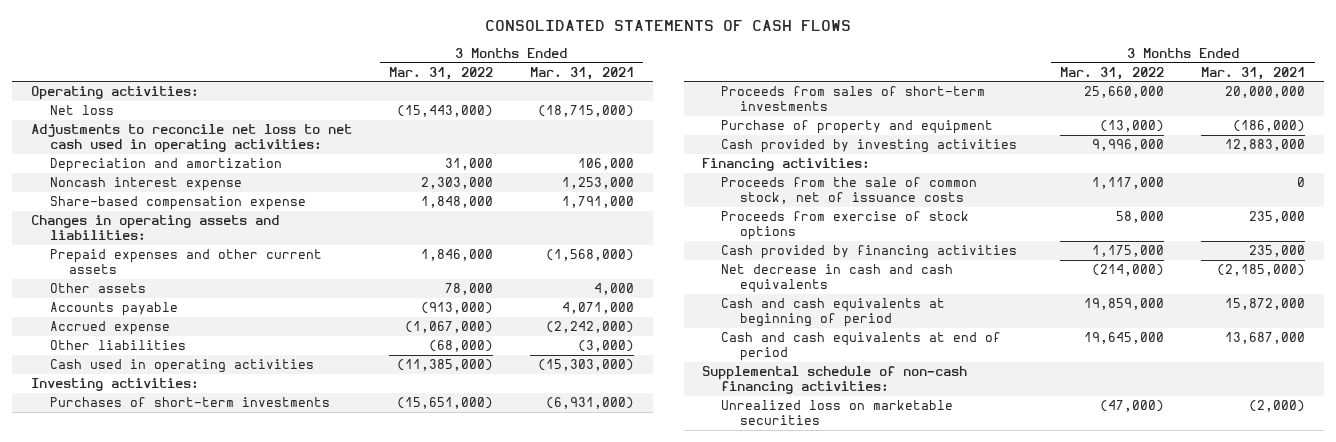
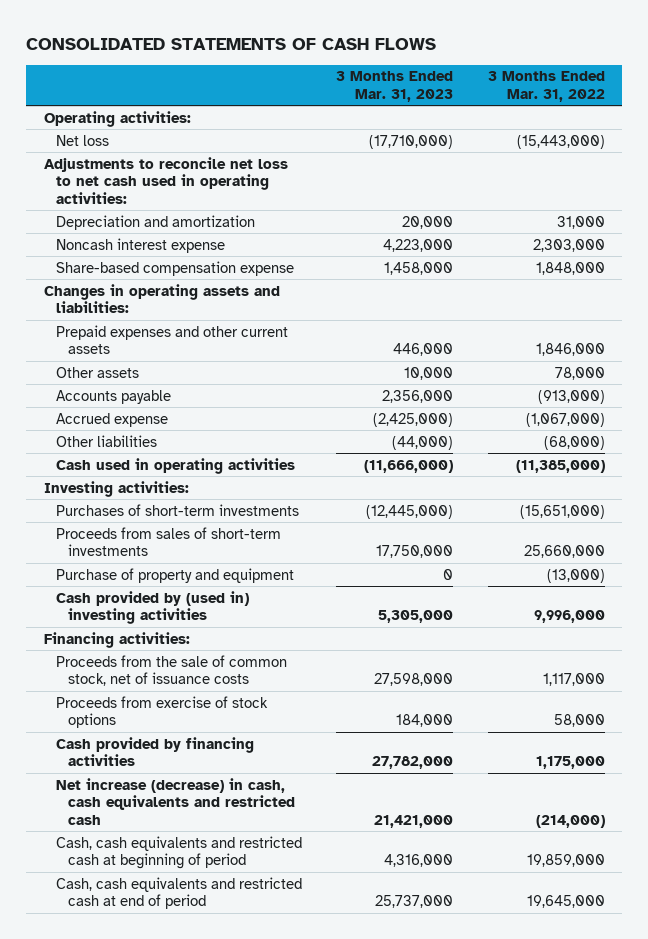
[529,66,634,80] Mar. 31, 2021 -> none
none -> [336,71,454,102] 3 Months Ended Mar. 31, 2023
[721,139,1018,154] Cash provided by investing activities -> [55,590,249,625] Cash provided by (used in) investing activities
[702,366,968,394] Supplemental schedule of non-cash financing activities: -> none
[721,400,954,425] Unrealized loss on marketable securities -> none
[721,264,954,293] Net decrease in cash and cash equivalents -> [55,777,295,825] Net increase (decrease) in cash, cash equivalents and restricted cash
[721,298,946,327] Cash and cash equivalents at beginning of period -> [55,835,302,870] Cash, cash equivalents and restricted cash at beginning of period
[721,332,1002,361] Cash and cash equivalents at end of period -> [55,876,302,910] Cash, cash equivalents and restricted cash at end of period

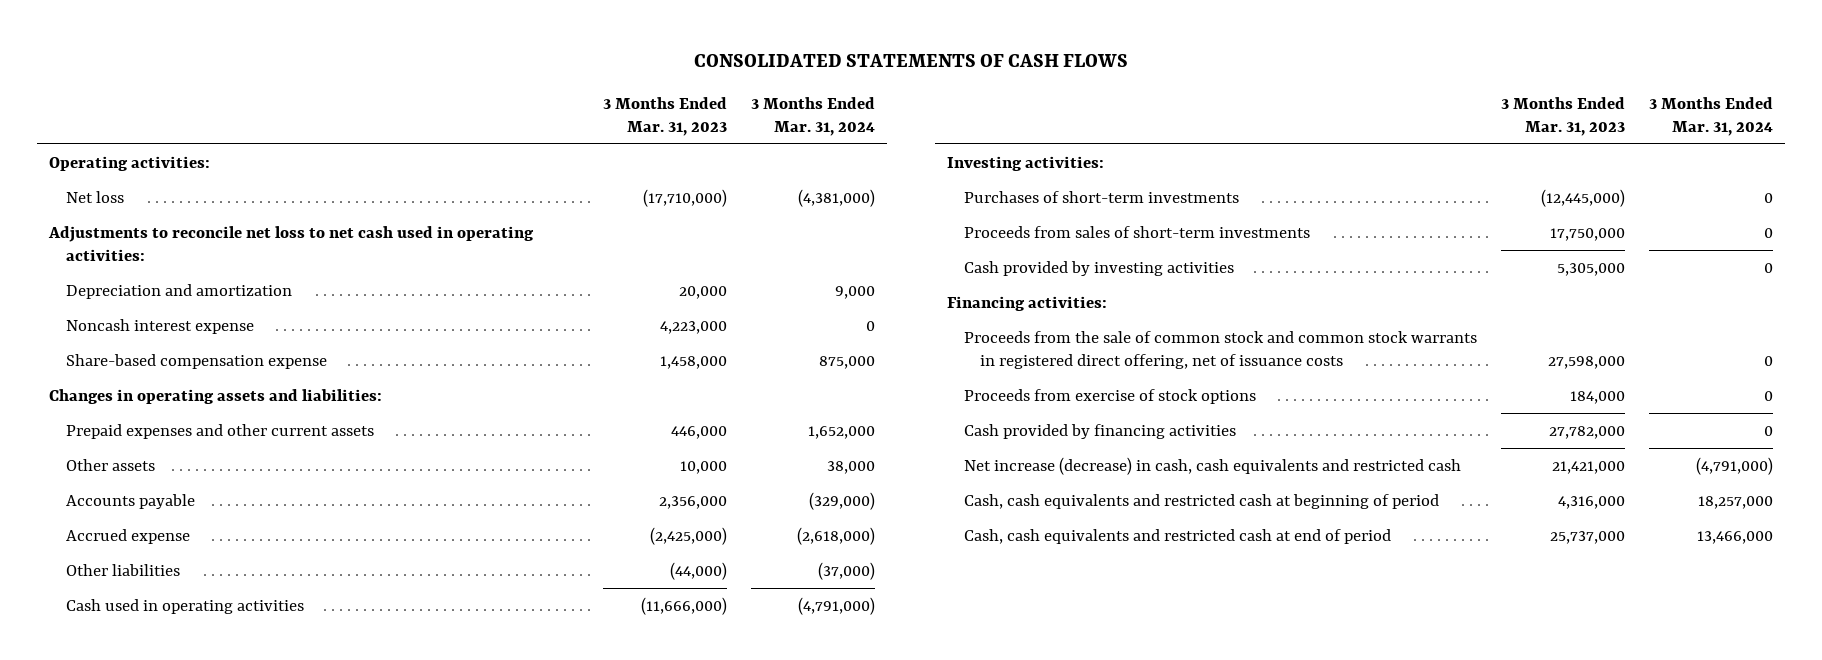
[487,71,605,102] 3 Months Ended Mar. 31, 2022 -> none
none -> [751,96,876,137] 3 Months Ended Mar. 31, 2024
[55,567,294,583] Purchase of property and equipment -> none
[55,590,249,625] Cash provided by (used in) investing activities -> [963,260,1234,276] Cash provided by investing activities
[55,654,287,687] Proceeds from the sale of common stock, net of issuance costs -> [963,330,1477,370] Proceeds from the sale of common stock and common stock warrants in registered direct offering, net of issuance costs

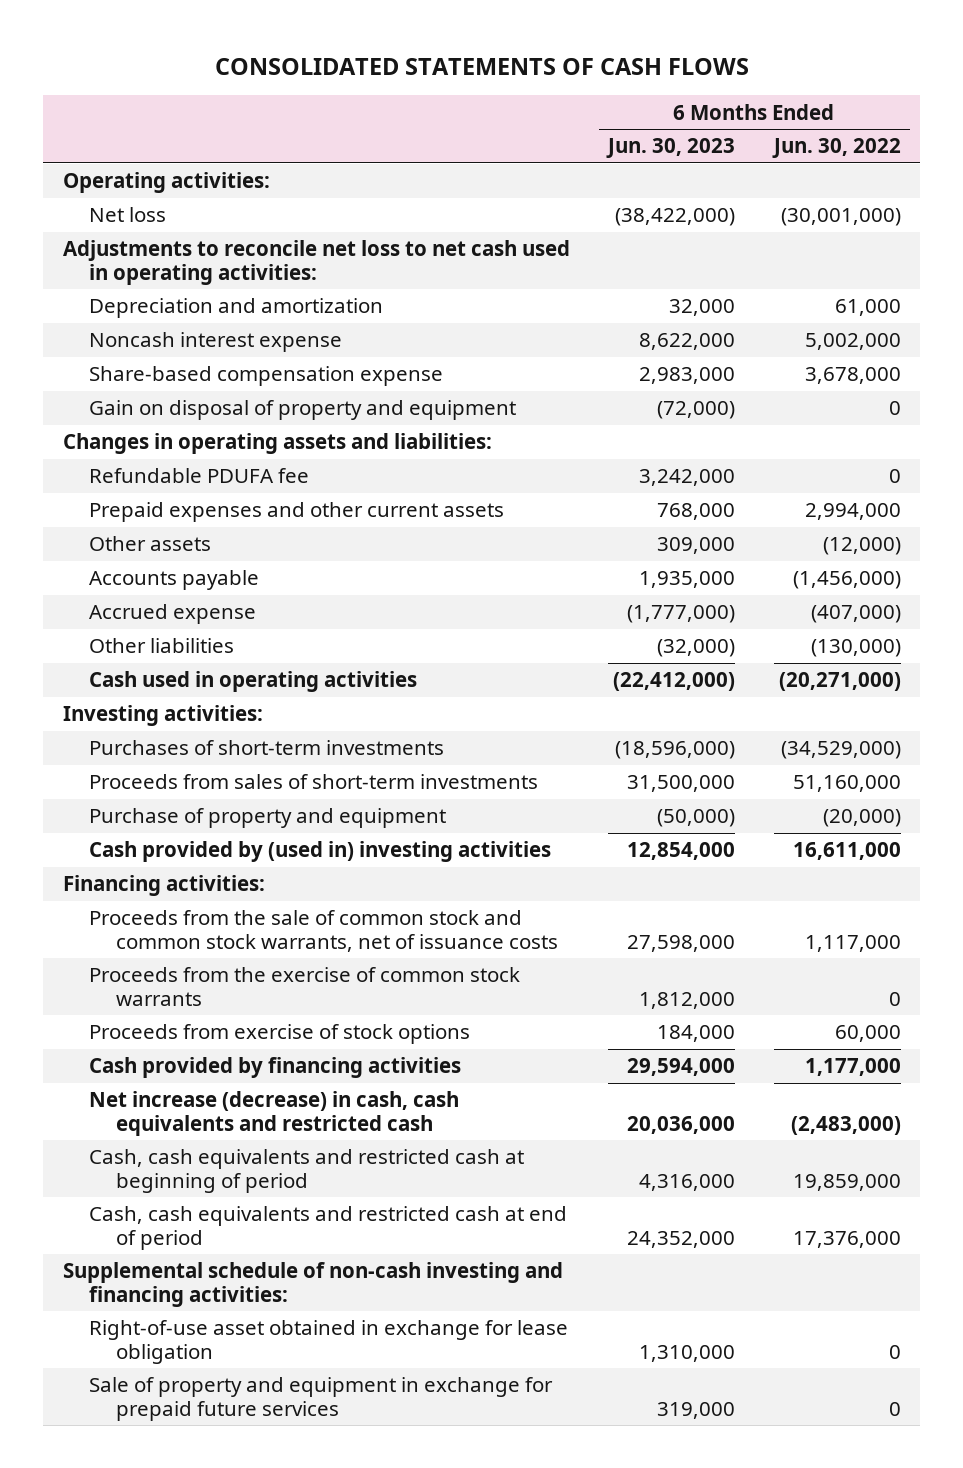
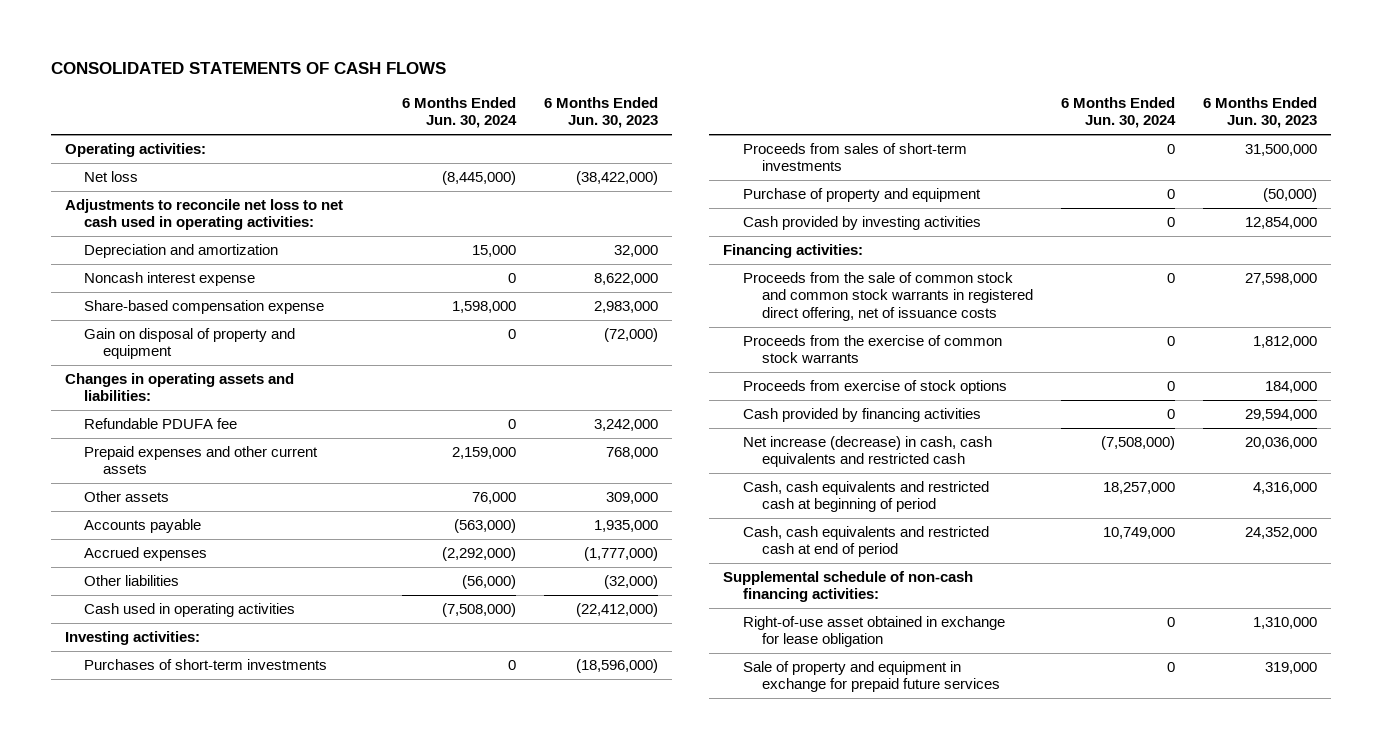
[771,138,901,159] Jun. 30, 2022 -> none
none -> [402,96,518,129] 6 Months Ended Jun. 30, 2024
[89,604,257,625] Accrued expense -> [83,547,207,562] Accrued expenses
[89,841,552,863] Cash provided by (used in) investing activities -> [742,216,981,231] Cash provided by investing activities
[89,910,558,952] Proceeds from the sale of common stock and common stock warrants, net of issuance costs -> [742,272,1033,321] Proceeds from the sale of common stock and common stock warrants in registered direct offering, net of issuance costs
[62,1262,563,1307] Supplemental schedule of non-cash investing and financing activities: -> [723,571,974,603] Supplemental schedule of non-cash financing activities:

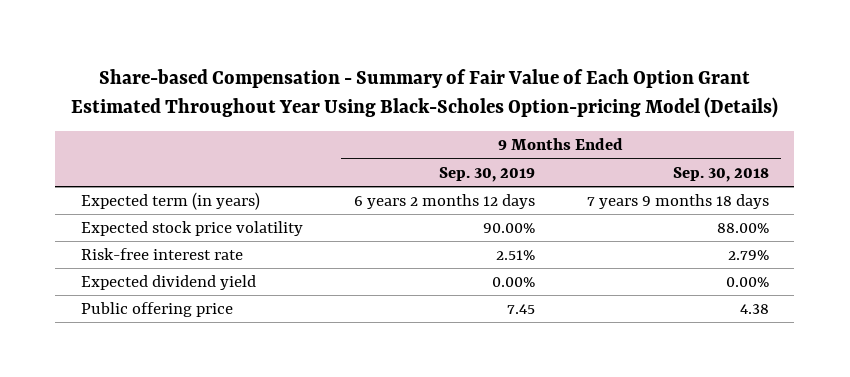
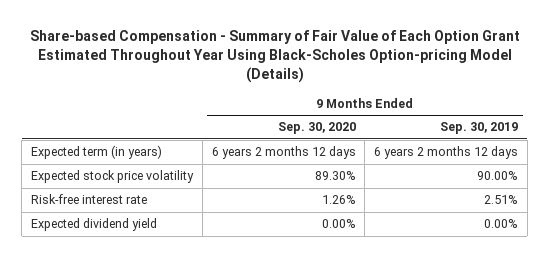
[672,166,769,182] Sep. 30, 2018 -> none
none -> [277,122,356,135] Sep. 30, 2020
[80,301,233,317] Public offering price -> none

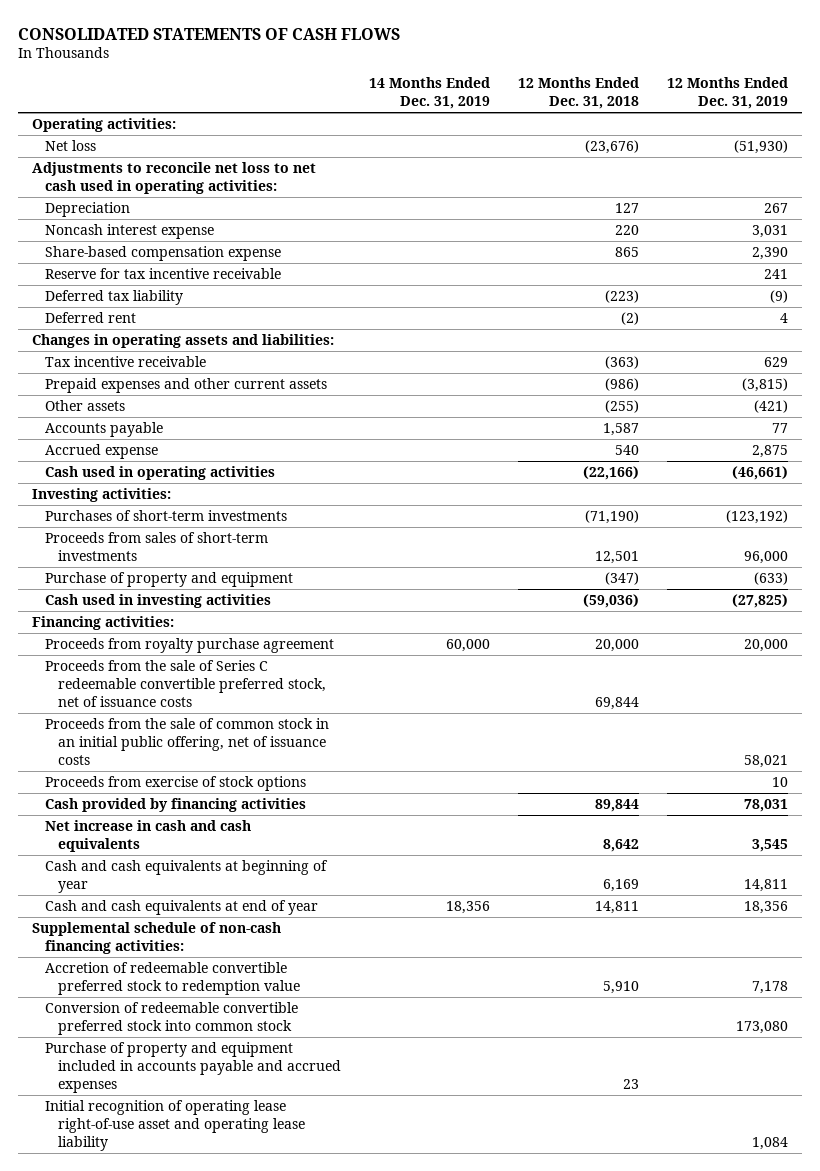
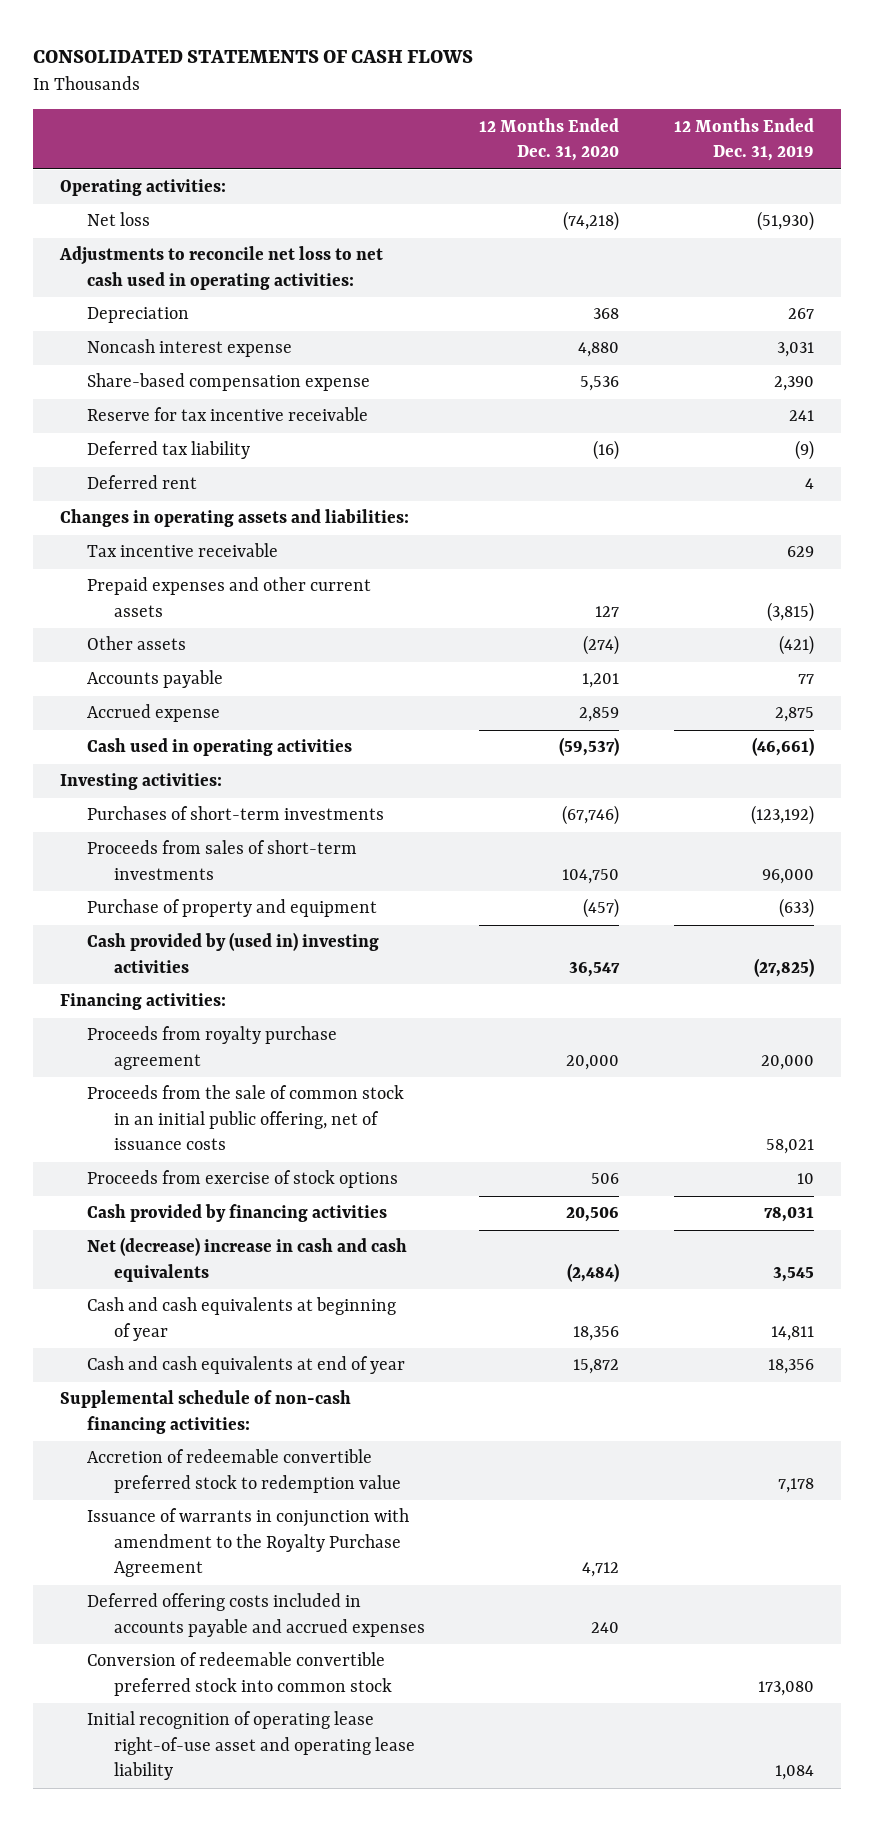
[368,77,490,110] 14 Months Ended Dec. 31, 2019 -> none
[517,77,639,110] 12 Months Ended Dec. 31, 2018 -> none
none -> [479,117,620,162] 12 Months Ended Dec. 31, 2020
[45,594,272,609] Cash used in investing activities -> [87,932,380,973] Cash provided by (used in) investing activities
[45,660,326,707] Proceeds from the sale of Series C redeemable convertible preferred stock, net of issuance costs -> none
[45,820,252,853] Net increase in cash and cash equivalents -> [87,1237,408,1282] Net (decrease) increase in cash and cash equivalents
none -> [87,1508,410,1578] Issuance of warrants in conjunction with amendment to the Royalty Purchase Agreement
none -> [87,1593,426,1637] Deferred offering costs included in accounts payable and accrued expenses
[45,1042,341,1093] Purchase of property and equipment included in accounts payable and accrued expenses -> none

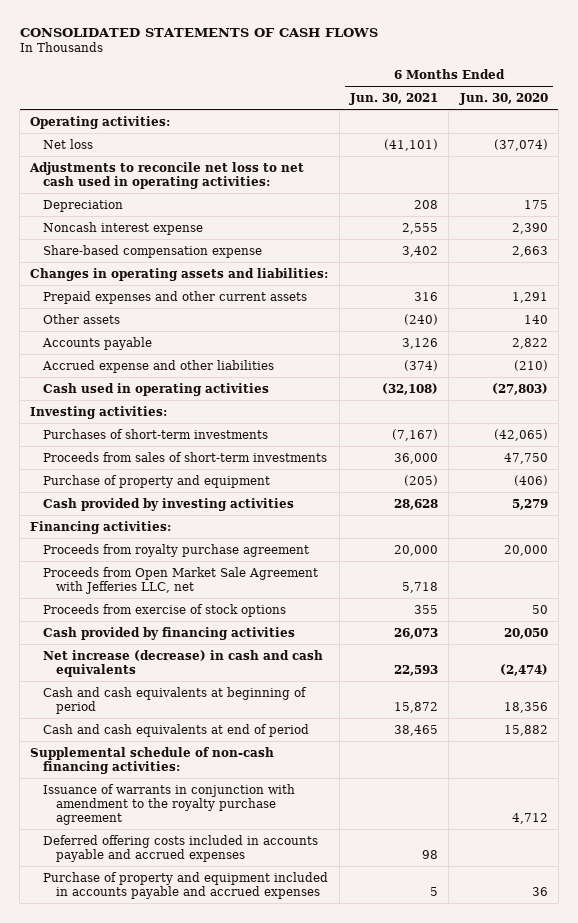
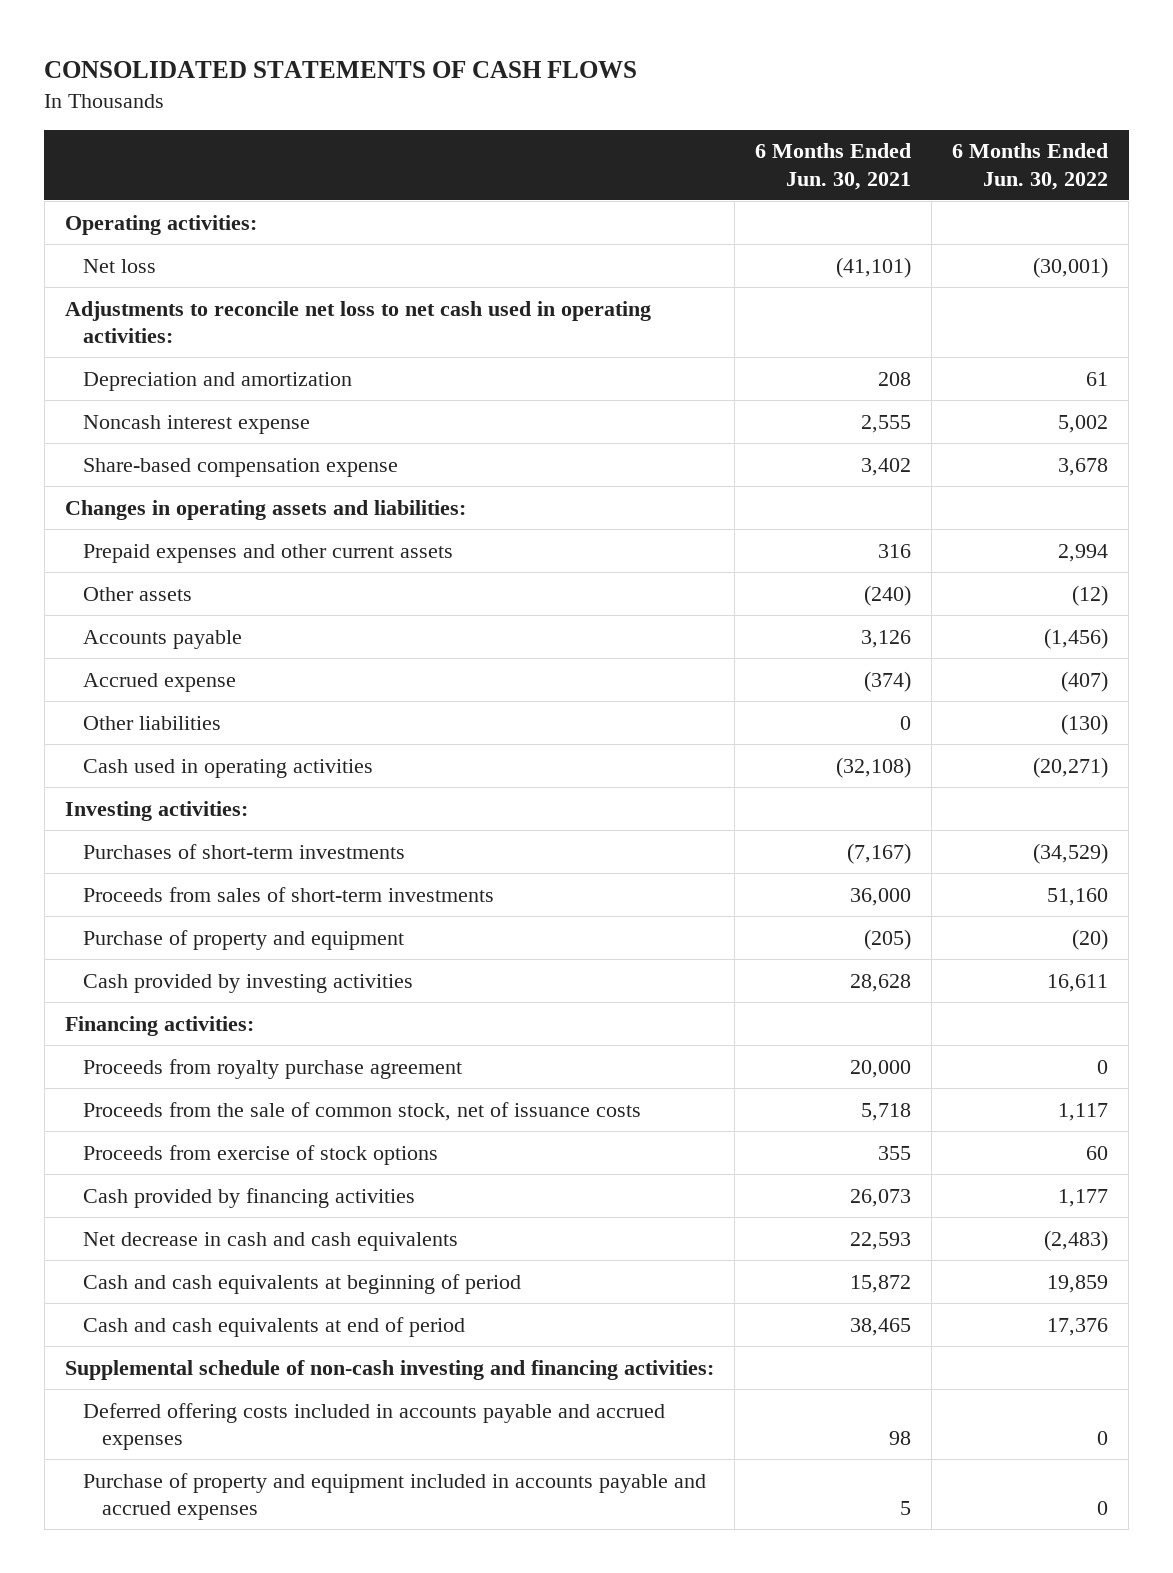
[458,92,548,105] Jun. 30, 2020 -> none
none -> [951,143,1108,190] 6 Months Ended Jun. 30, 2022
[43,199,124,212] Depreciation -> none
none -> [83,371,353,391] Depreciation and amortization
[42,359,275,373] Accrued expense and other liabilities -> [83,672,237,692] Accrued expense
none -> [83,715,222,730] Other liabilities
[43,566,319,594] Proceeds from Open Market Sale Agreement with Jefferies LLC, net -> [83,1101,642,1121] Proceeds from the sale of common stock, net of issuance costs
[43,649,324,677] Net increase (decrease) in cash and cash equivalents -> [83,1231,459,1251] Net decrease in cash and cash equivalents
[43,783,296,825] Issuance of warrants in conjunction with amendment to the royalty purchase agreement -> none
[30,746,275,774] Supplemental schedule of non-cash financing activities: -> [64,1359,714,1380] Supplemental schedule of non-cash investing and financing activities:

